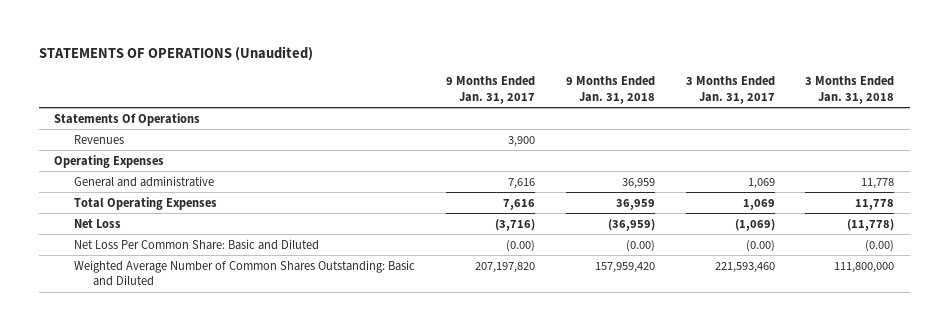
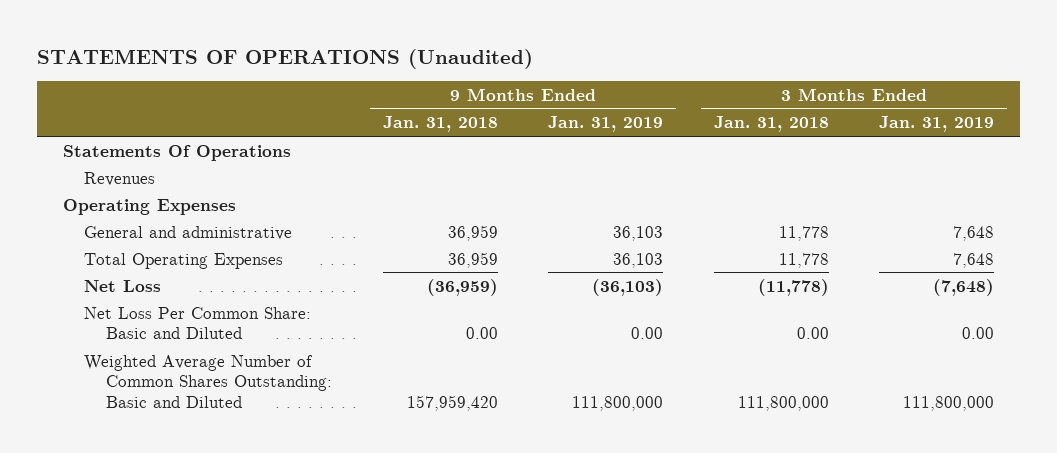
[445,76,535,104] 9 Months Ended Jan. 31, 2017 -> none
[685,76,775,104] 3 Months Ended Jan. 31, 2017 -> none
none -> [548,116,664,133] Jan. 31, 2019
none -> [879,116,995,133] Jan. 31, 2019
[625,239,655,252] (0.00) -> [465,327,498,340] 0.00
[865,239,895,252] (0.00) -> [796,327,829,340] 0.00

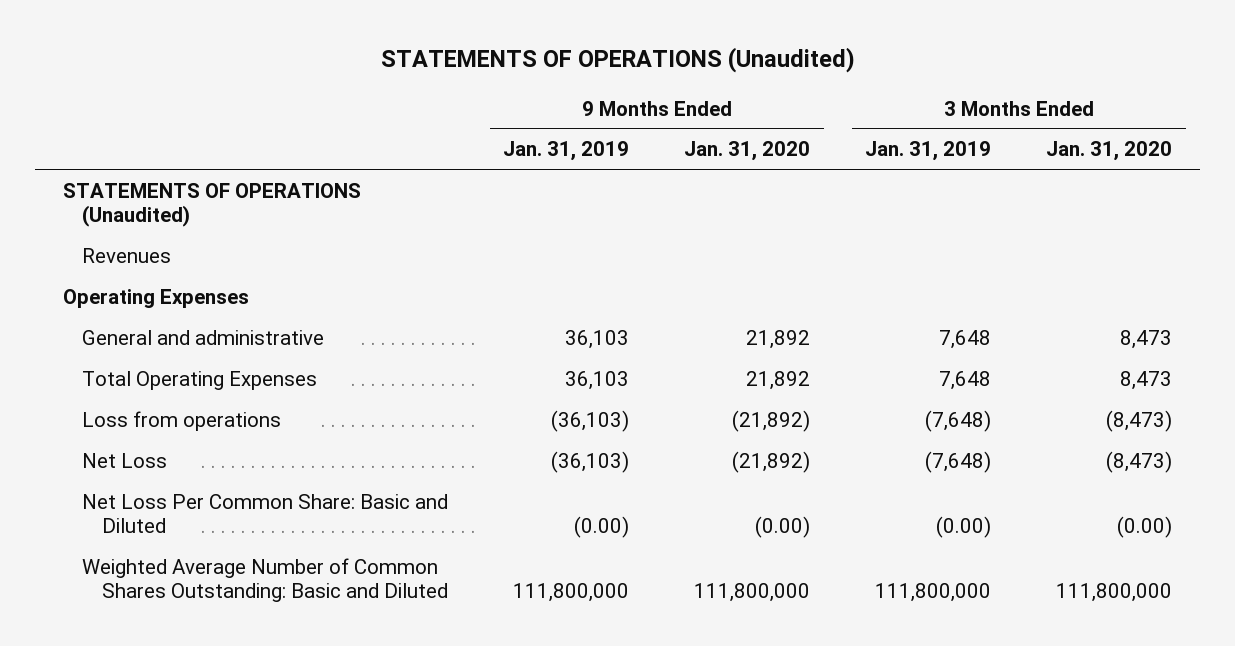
[382,116,498,133] Jan. 31, 2018 -> none
[713,116,829,133] Jan. 31, 2018 -> none
none -> [684,141,811,162] Jan. 31, 2020
none -> [1046,141,1173,162] Jan. 31, 2020
[62,144,291,161] Statements Of Operations -> [62,182,361,228] STATEMENTS OF OPERATIONS (Unaudited)
none -> [82,410,282,431] Loss from operations
[631,327,664,340] 0.00 -> [574,516,630,539] (0.00)
[962,327,995,340] 0.00 -> [936,516,992,539] (0.00)

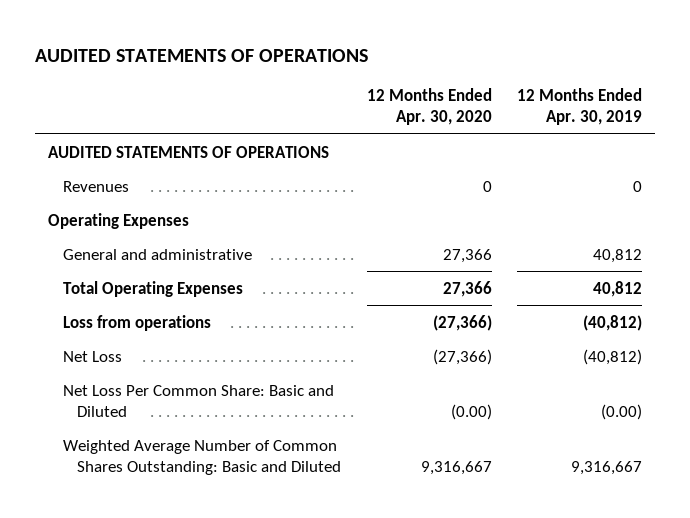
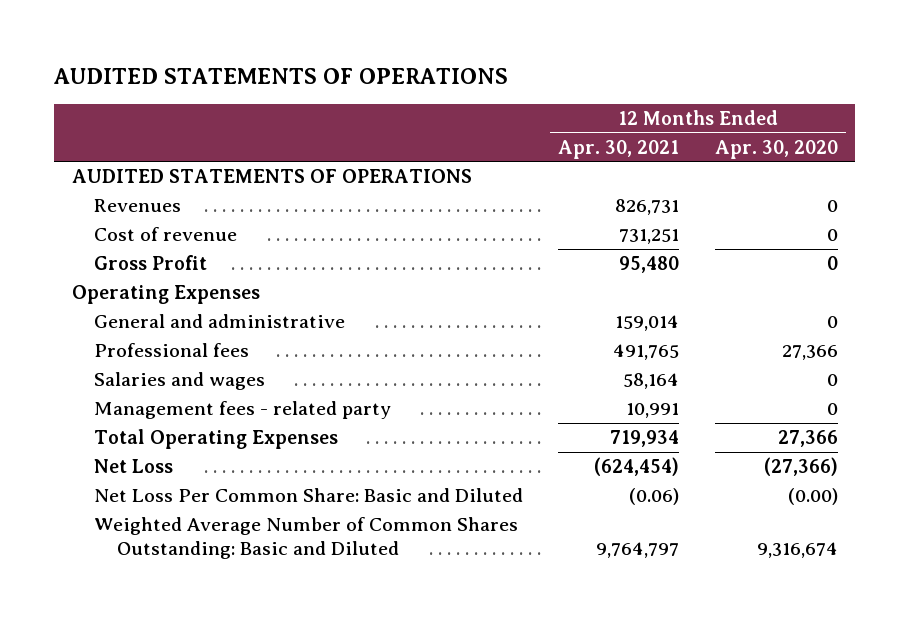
[516,87,642,125] 12 Months Ended Apr. 30, 2019 -> none
none -> [558,139,680,159] Apr. 30, 2021
none -> [94,227,238,242] Cost of revenue
none -> [94,255,208,271] Gross Profit
[442,248,492,263] 27,366 -> [826,316,838,329] 0
none -> [94,343,250,358] Professional fees
none -> [94,372,266,391] Salaries and wages
none -> [94,401,392,420] Management fees - related party
[62,314,211,331] Loss from operations -> none
[420,460,492,475] 9,316,667 -> [756,541,838,558] 9,316,674

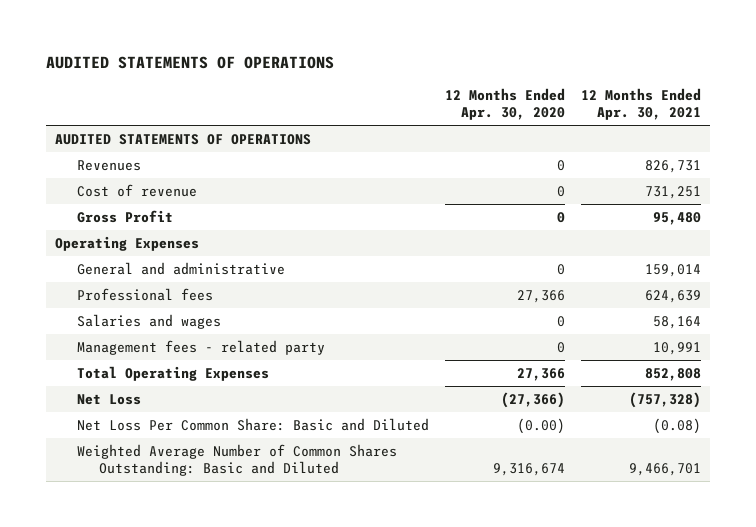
[613,344,680,361] 491,765 -> [645,289,702,303] 624,639
[610,430,680,448] 719,934 -> [645,367,702,381] 852,808
[594,457,680,477] (624,454) -> [629,391,702,408] (757,328)
[629,488,680,506] (0.06) -> [653,417,702,434] (0.08)
[596,541,680,558] 9,764,797 -> [629,463,702,477] 9,466,701

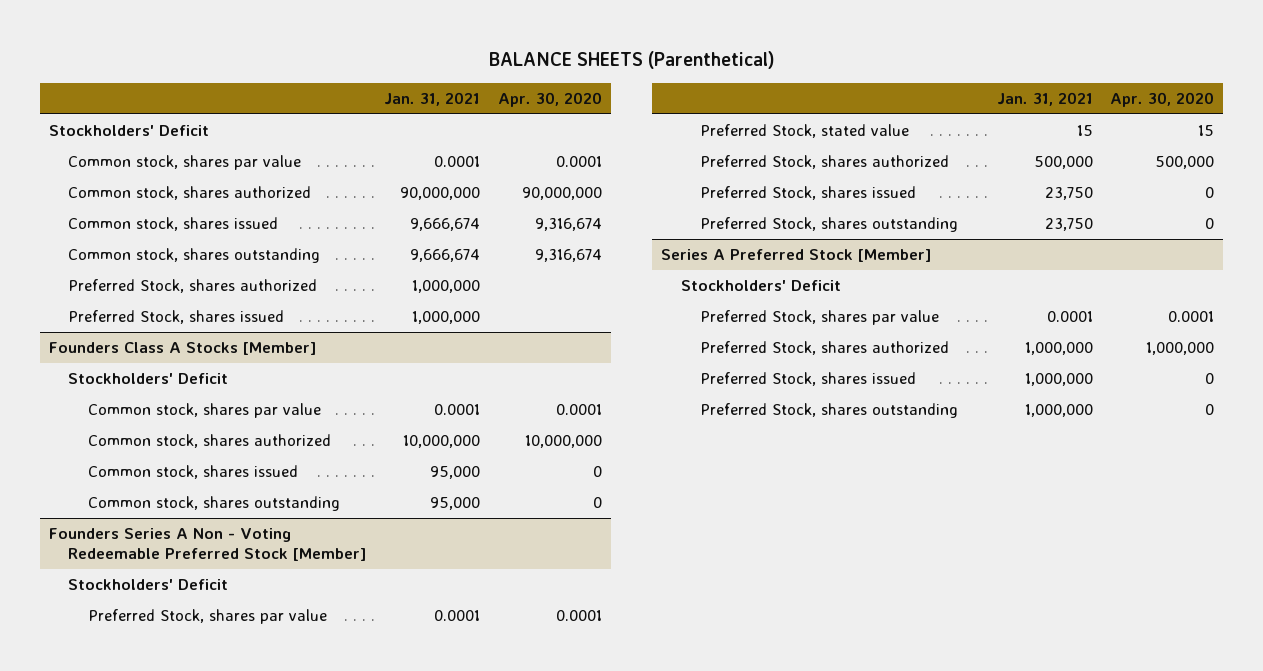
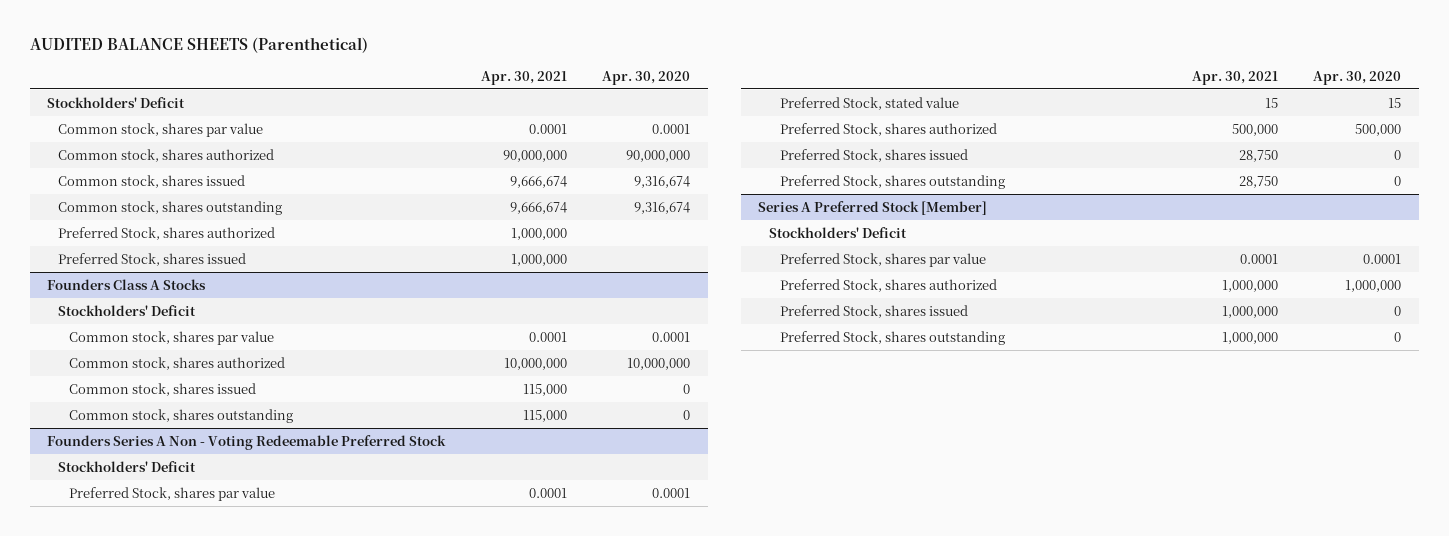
[488,51,775,70] BALANCE SHEETS (Parenthetical) -> [29,36,368,53] AUDITED BALANCE SHEETS (Parenthetical)
[384,91,481,106] Jan. 31, 2021 -> none
none -> [480,70,567,85] Apr. 30, 2021
[48,342,316,356] Founders Class A Stocks [Member] -> [47,278,207,290] Founders Class A Stocks
[48,528,367,562] Founders Series A Non - Voting Redeemable Preferred Stock [Member] -> [47,434,447,450] Founders Series A Non - Voting Redeemable Preferred Stock

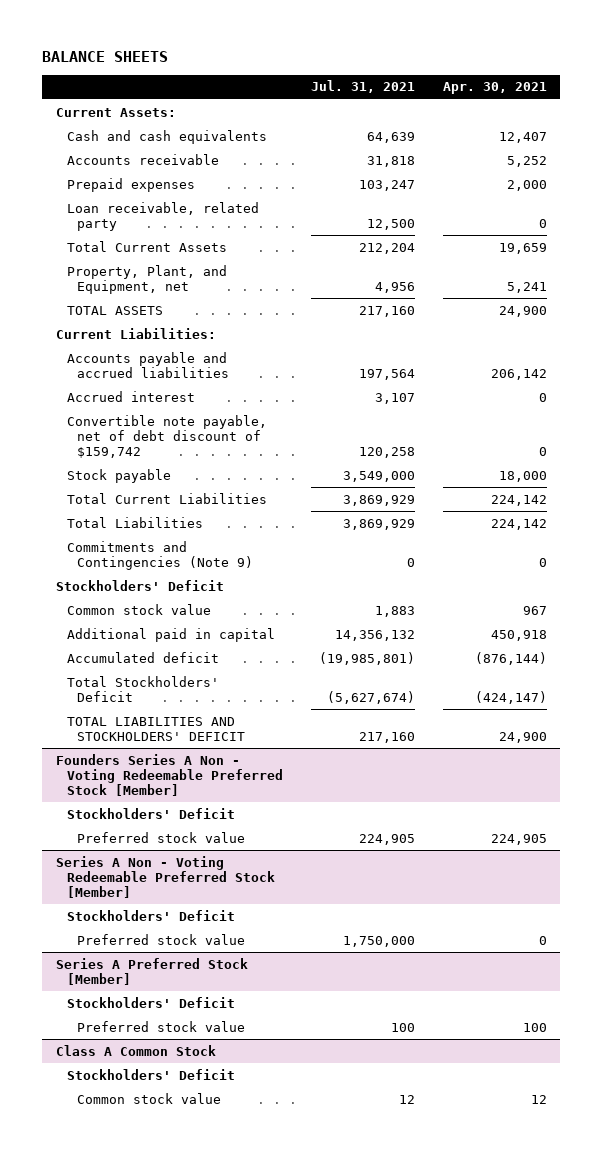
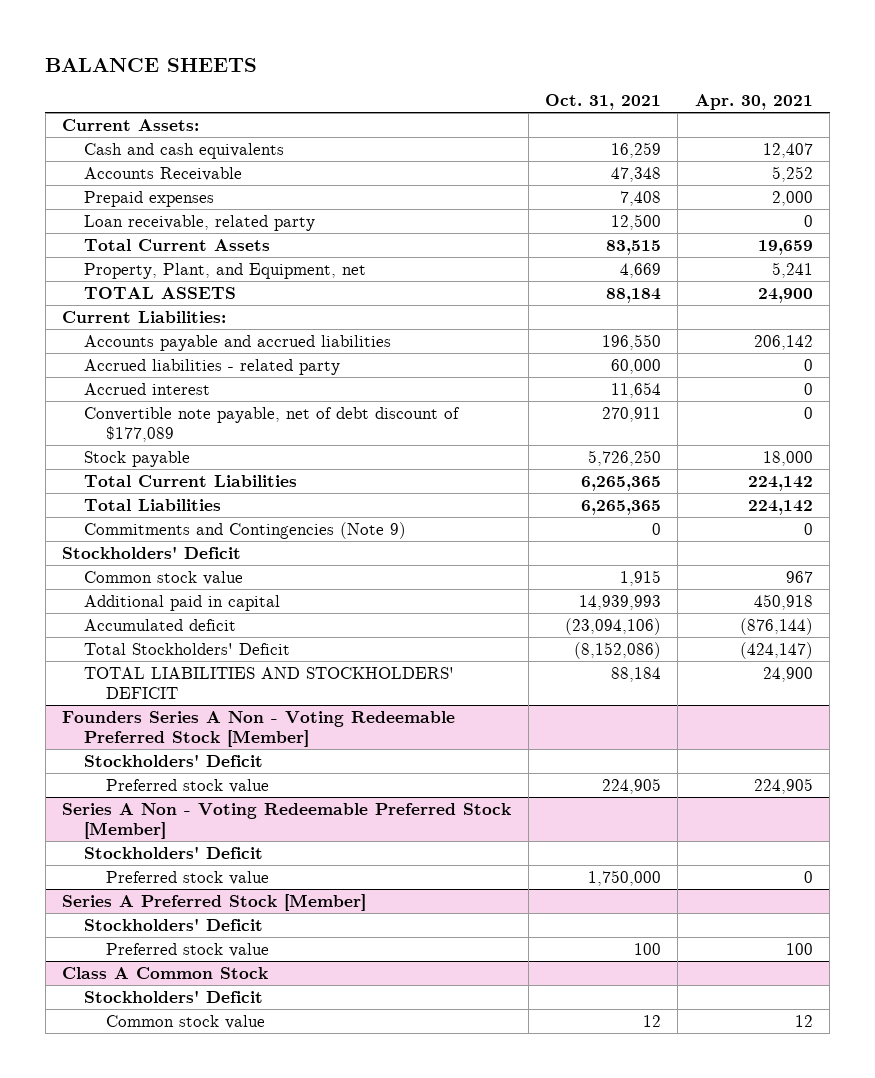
[310,80,415,94] Jul. 31, 2021 -> none
none -> [545,94,662,111] Oct. 31, 2021
[66,153,219,165] Accounts receivable -> [84,166,243,181] Accounts Receivable
none -> [84,358,341,375] Accrued liabilities - related party
[66,414,267,458] Convertible note payable, net of debt discount of $159,742 -> [84,406,461,442] Convertible note payable, net of debt discount of $177,089

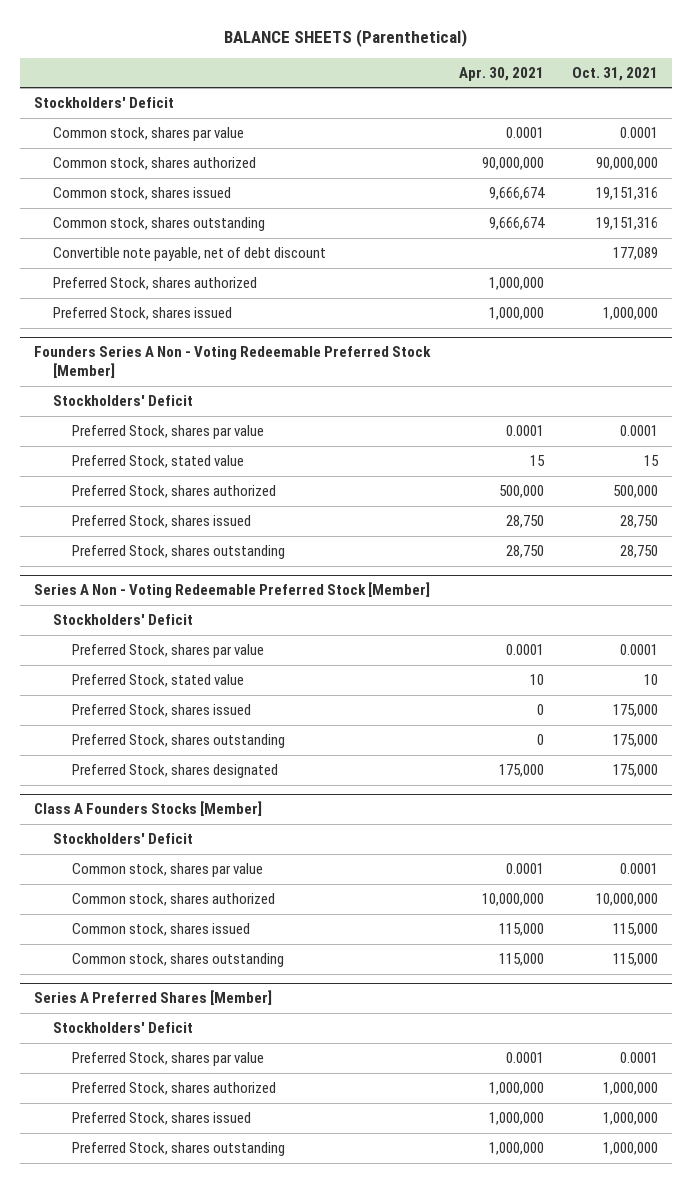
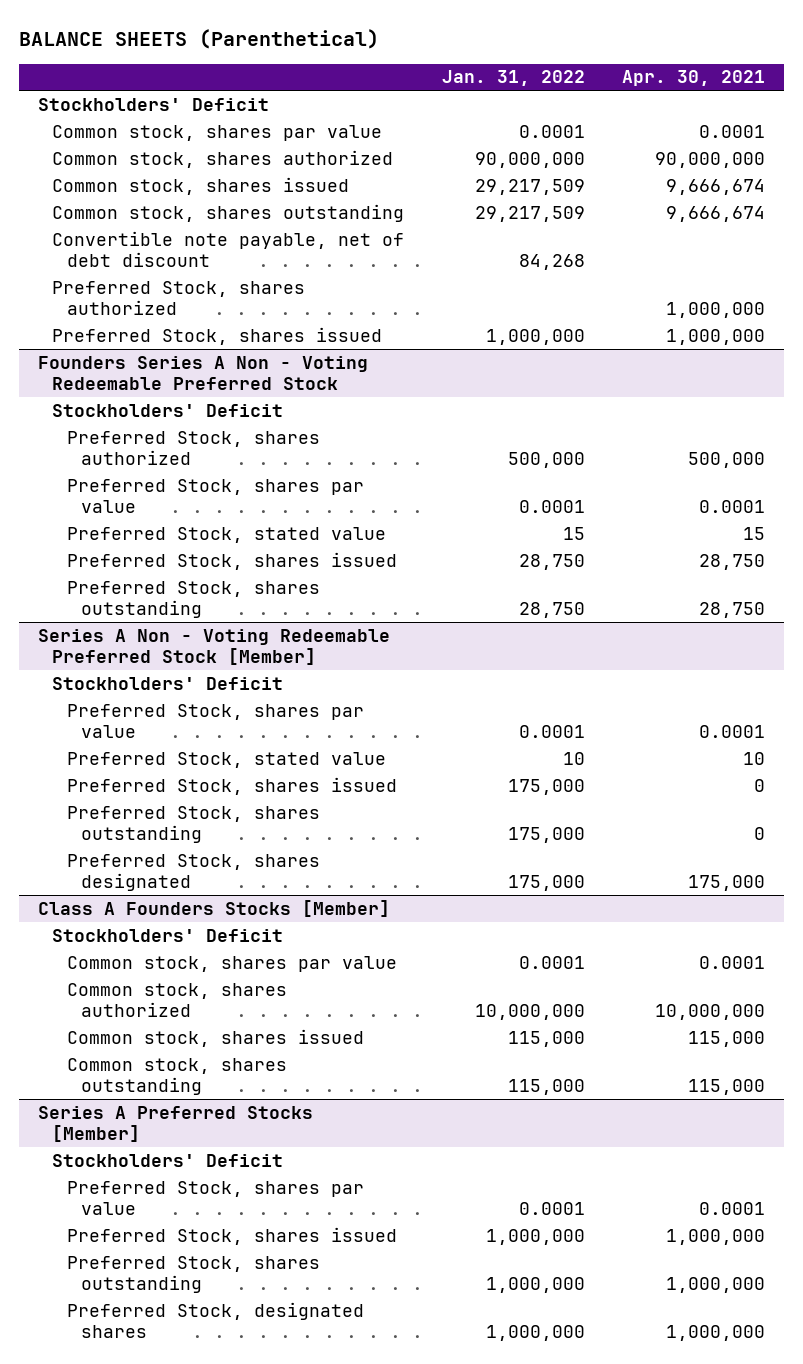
[572,66,659,81] Oct. 31, 2021 -> none
none -> [441,70,585,87] Jan. 31, 2022
[34,346,432,379] Founders Series A Non - Voting Redeemable Preferred Stock [Member] -> [37,355,368,390] Founders Series A Non - Voting Redeemable Preferred Stock
none -> [66,430,320,465] Preferred Stock, shares authorized
[71,485,276,499] Preferred Stock, shares authorized -> none
[34,990,273,1006] Series A Preferred Shares [Member] -> [37,1105,313,1142] Series A Preferred Stocks [Member]
[71,1082,276,1096] Preferred Stock, shares authorized -> none
none -> [66,1301,364,1338] Preferred Stock, designated shares

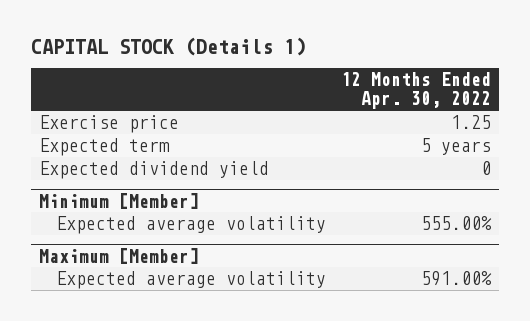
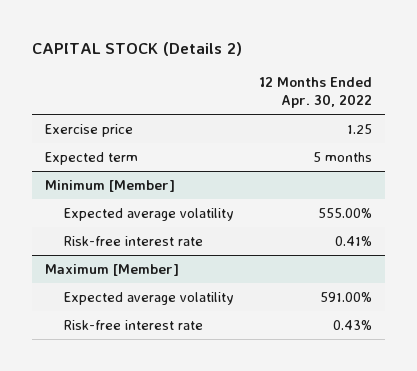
[31,36,307,56] CAPITAL STOCK (Details 1) -> [32,42,243,57] CAPITAL STOCK (Details 2)
[39,161,270,180] Expected dividend yield -> none
[420,138,491,156] 5 years -> [312,151,372,162] 5 months
none -> [63,235,203,246] Risk-free interest rate
none -> [63,319,203,330] Risk-free interest rate

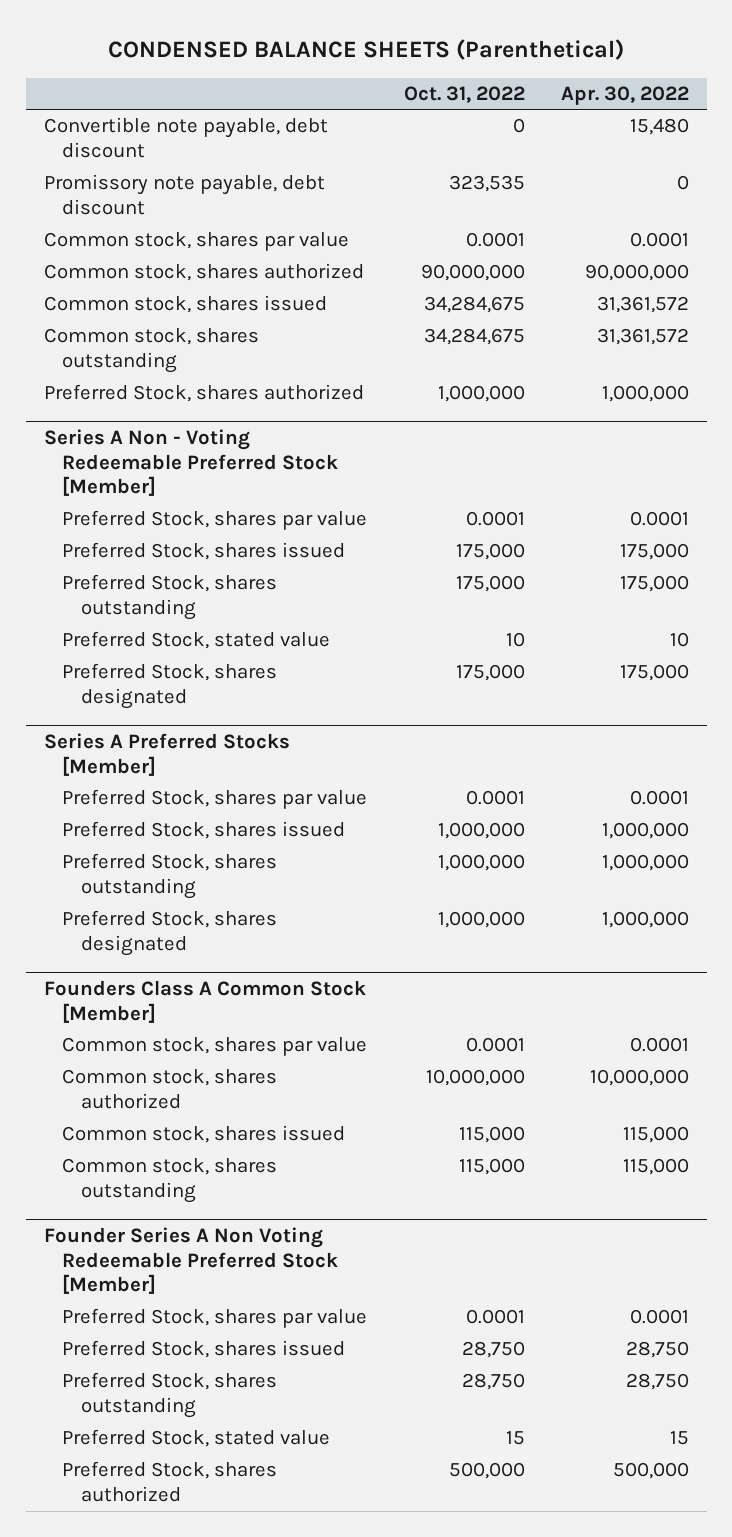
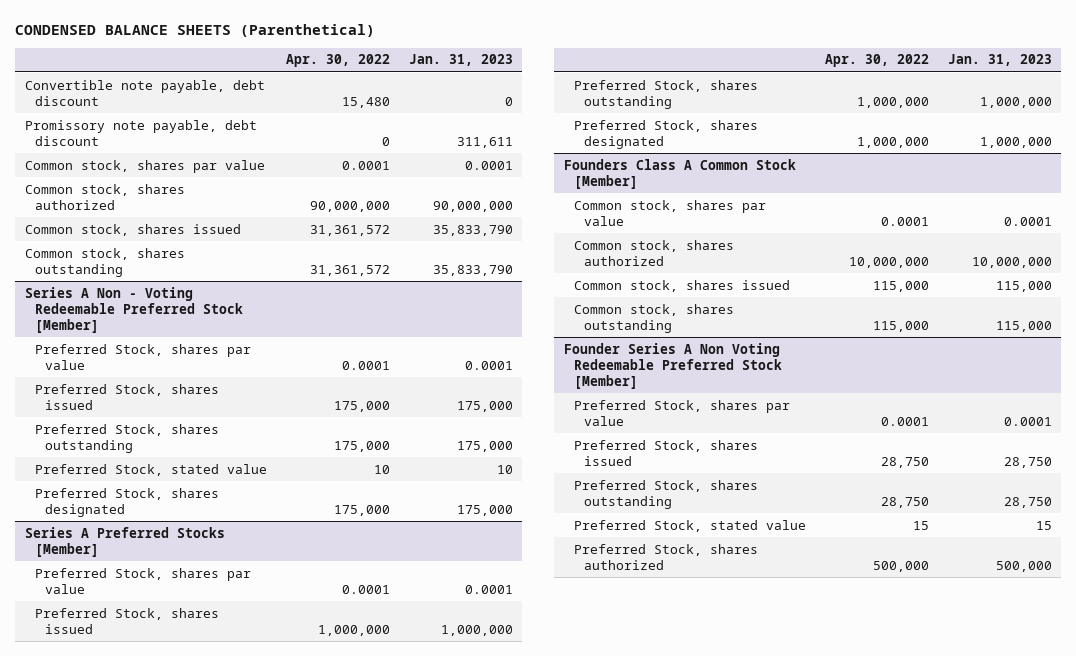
[403,85,525,103] Oct. 31, 2022 -> none
none -> [408,54,513,67] Jan. 31, 2023
[43,384,364,403] Preferred Stock, shares authorized -> none

